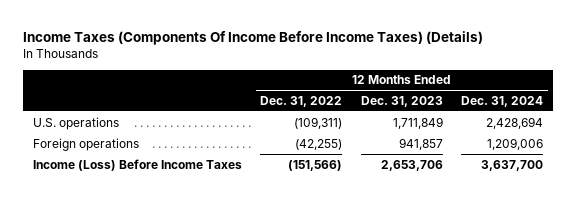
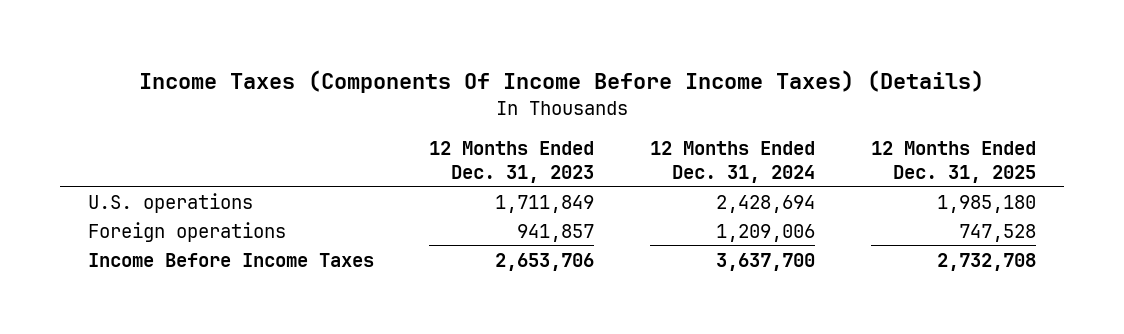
[260,95,343,107] Dec. 31, 2022 -> none
none -> [870,141,1036,183] 12 Months Ended Dec. 31, 2025
[32,158,242,171] Income (Loss) Before Income Taxes -> [87,252,374,267] Income Before Income Taxes

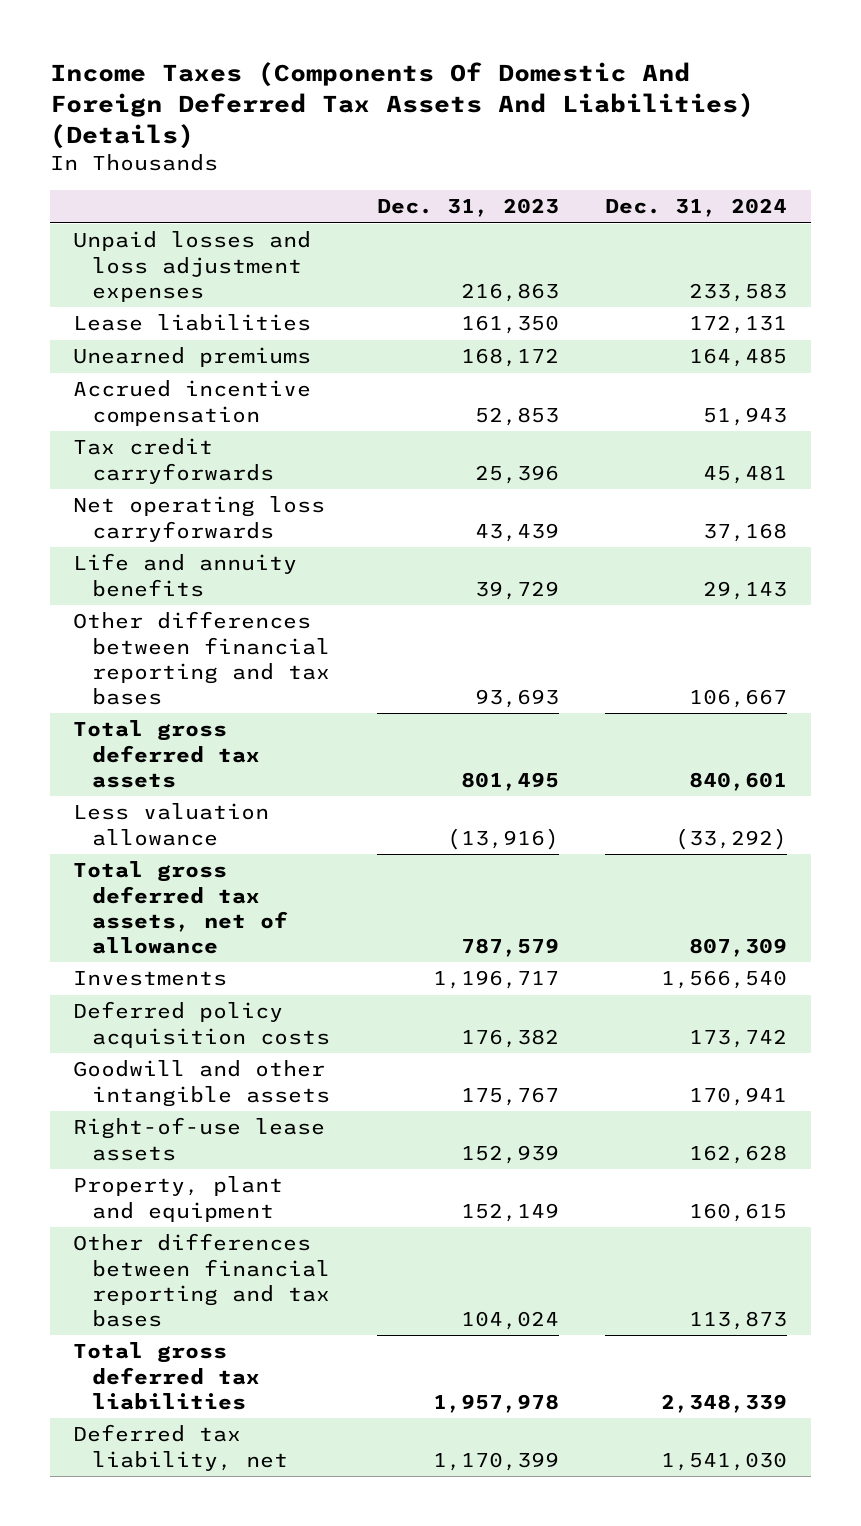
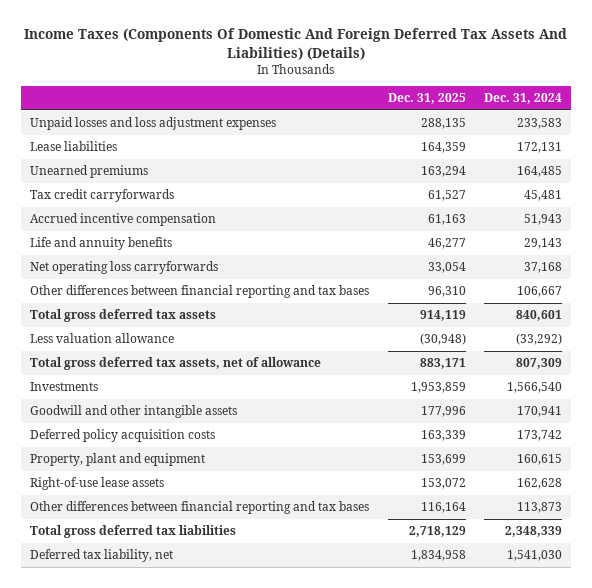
[376,198,559,218] Dec. 31, 2023 -> none
none -> [387,93,466,105] Dec. 31, 2025
[73,380,312,426] Accrued incentive compensation -> [30,213,217,227] Accrued incentive compensation
[73,496,326,542] Net operating loss carryforwards -> [30,261,219,275] Net operating loss carryforwards
[73,1001,331,1048] Deferred policy acquisition costs -> [30,429,216,443] Deferred policy acquisition costs
[73,1117,326,1161] Right-of-use lease assets -> [30,477,165,491] Right-of-use lease assets

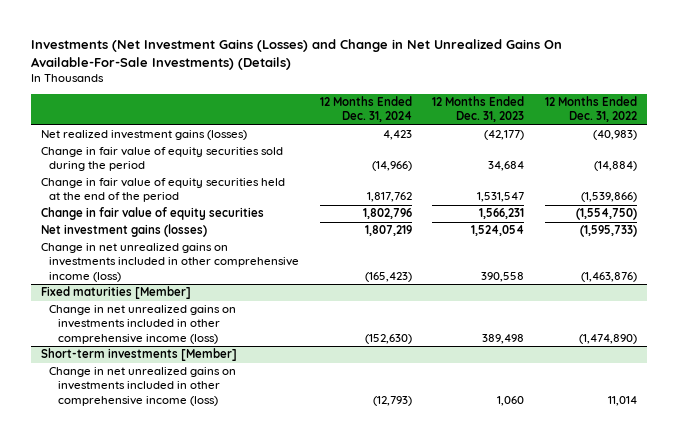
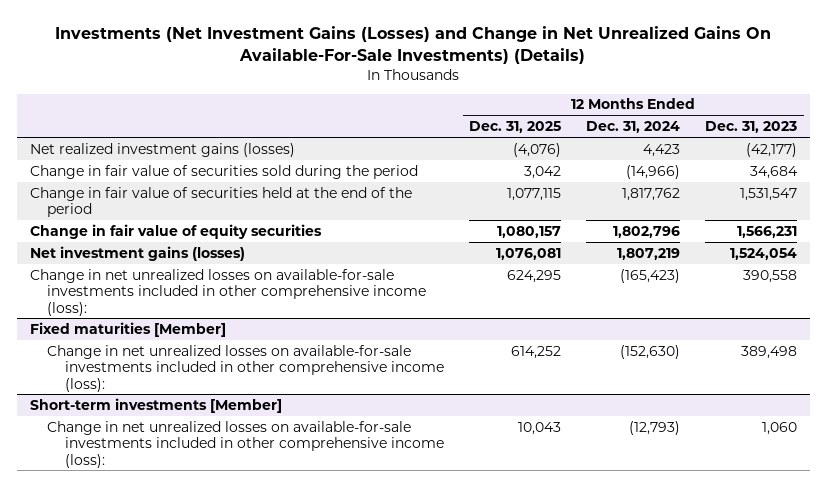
[544,96,637,123] 12 Months Ended Dec. 31, 2022 -> none
none -> [469,121,562,134] Dec. 31, 2025
[41,147,284,172] Change in fair value of equity securities sold during the period -> [29,164,418,179] Change in fair value of securities sold during the period
[41,178,286,203] Change in fair value of equity securities held at the end of the period -> [29,186,412,218] Change in fair value of securities held at the end of the period
[41,243,300,282] Change in net unrealized gains on investments included in other comprehensive income (loss) -> [29,268,427,316] Change in net unrealized losses on available-for-sale investments included in other comprehensive income (loss):
[49,305,237,344] Change in net unrealized gains on investments included in other comprehensive income (loss) -> [47,344,445,392] Change in net unrealized losses on available-for-sale investments included in other comprehensive income (loss):
[49,367,237,406] Change in net unrealized gains on investments included in other comprehensive income (loss) -> [47,420,445,468] Change in net unrealized losses on available-for-sale investments included in other comprehensive income (loss):

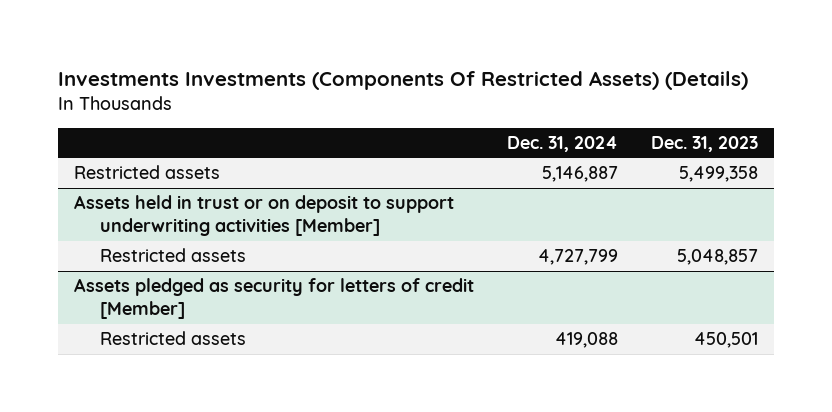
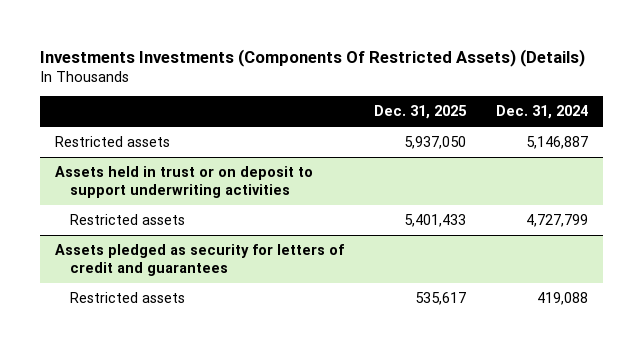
[650,135,758,152] Dec. 31, 2023 -> none
none -> [374,105,468,120] Dec. 31, 2025
[74,195,455,237] Assets held in trust or on deposit to support underwriting activities [Member] -> [55,166,314,199] Assets held in trust or on deposit to support underwriting activities
[74,278,475,320] Assets pledged as security for letters of credit [Member] -> [55,244,345,277] Assets pledged as security for letters of credit and guarantees

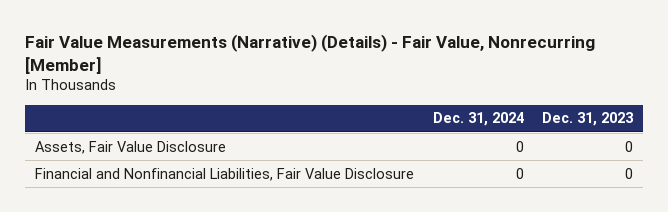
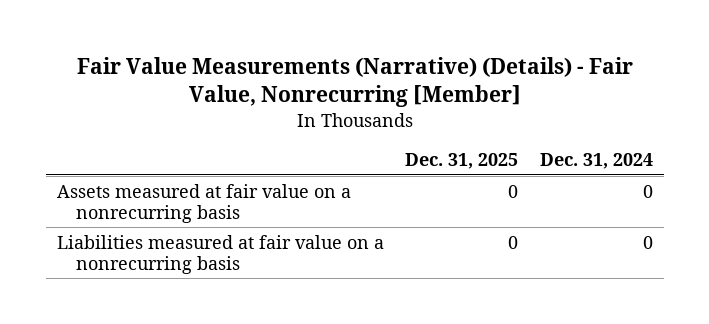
[542,112,635,127] Dec. 31, 2023 -> none
none -> [405,153,519,170] Dec. 31, 2025
[34,140,226,154] Assets, Fair Value Disclosure -> [56,183,351,223] Assets measured at fair value on a nonrecurring basis
[34,167,414,181] Financial and Nonfinancial Liabilities, Fair Value Disclosure -> [56,234,384,274] Liabilities measured at fair value on a nonrecurring basis

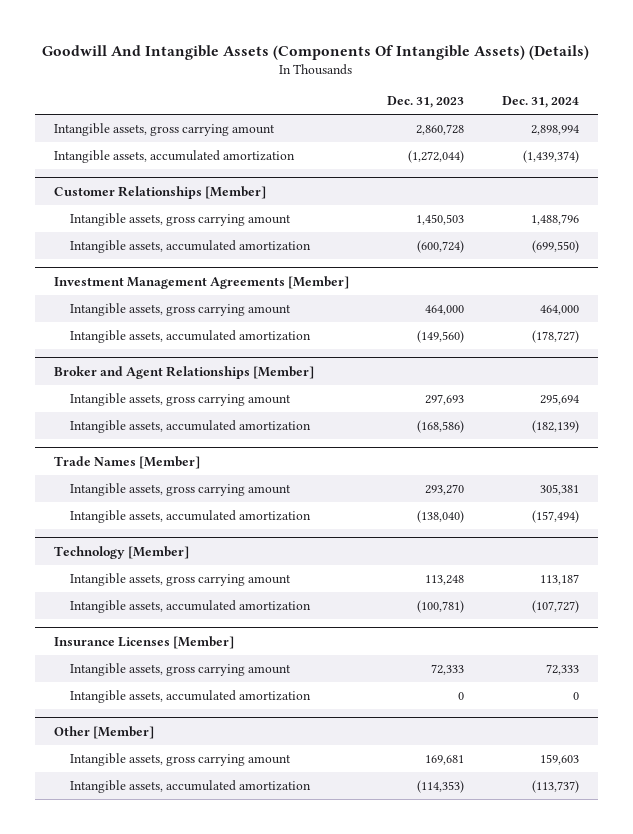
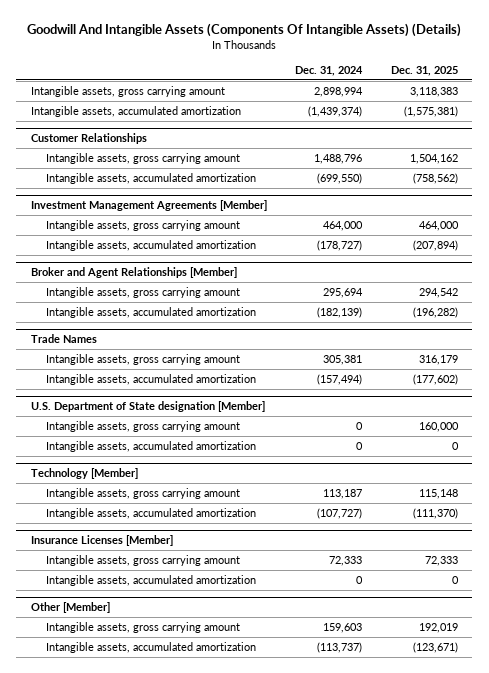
[386,96,464,109] Dec. 31, 2023 -> none
none -> [390,65,458,76] Dec. 31, 2025
[53,185,266,199] Customer Relationships [Member] -> [30,133,147,145] Customer Relationships
[53,455,200,469] Trade Names [Member] -> [30,334,97,344] Trade Names
none -> [30,401,265,413] U.S. Department of State designation [Member]
none -> [45,420,240,432] Intangible assets, gross carrying amount
none -> [45,440,256,452] Intangible assets, accumulated amortization

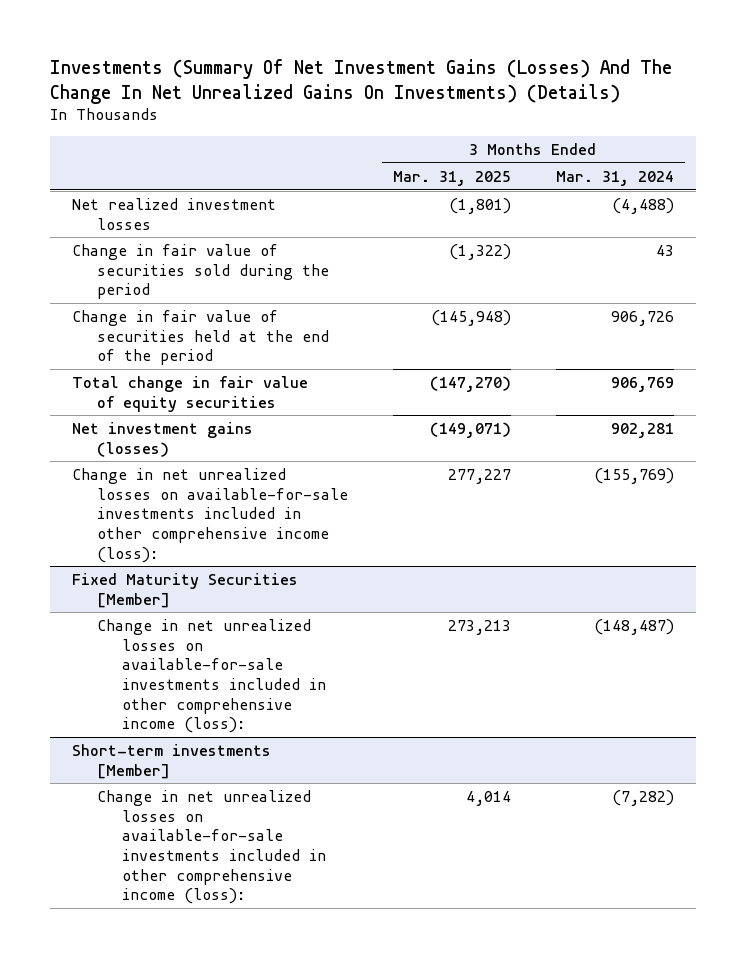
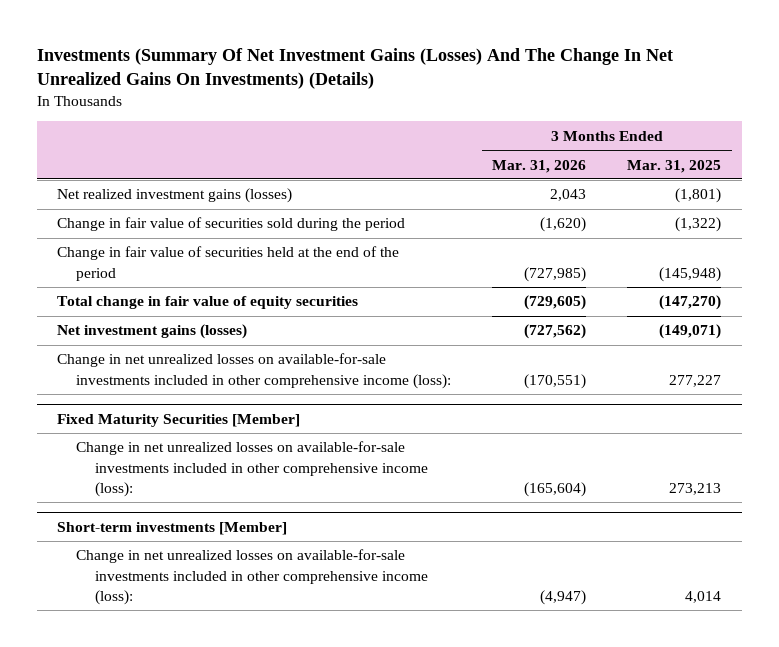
[555,170,674,186] Mar. 31, 2024 -> none
none -> [492,159,587,173] Mar. 31, 2026
[72,197,277,230] Net realized investment losses -> [57,188,293,204] Net realized investment gains (losses)

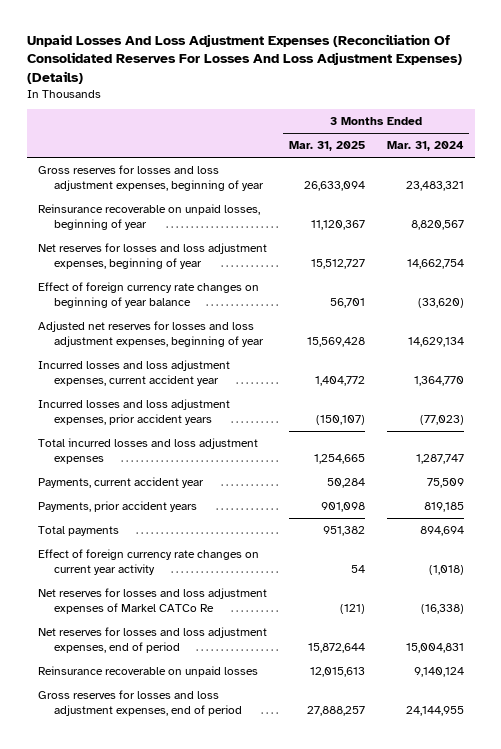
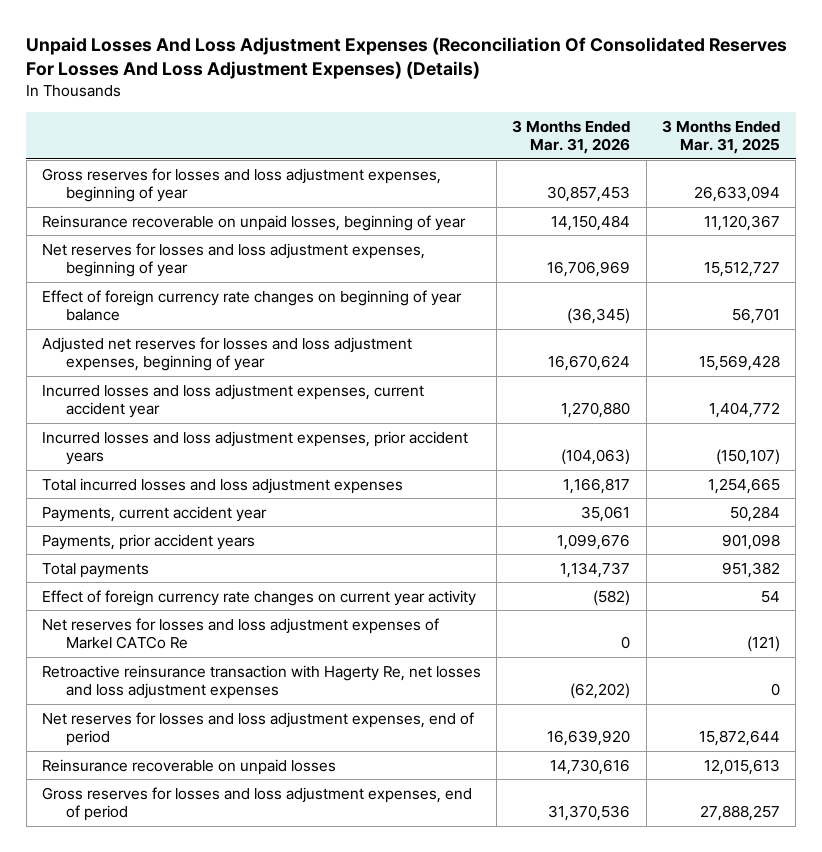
[386,141,464,152] Mar. 31, 2024 -> none
none -> [512,119,631,155] 3 Months Ended Mar. 31, 2026
none -> [41,664,481,700] Retroactive reinsurance transaction with Hagerty Re, net losses and loss adjustment expenses

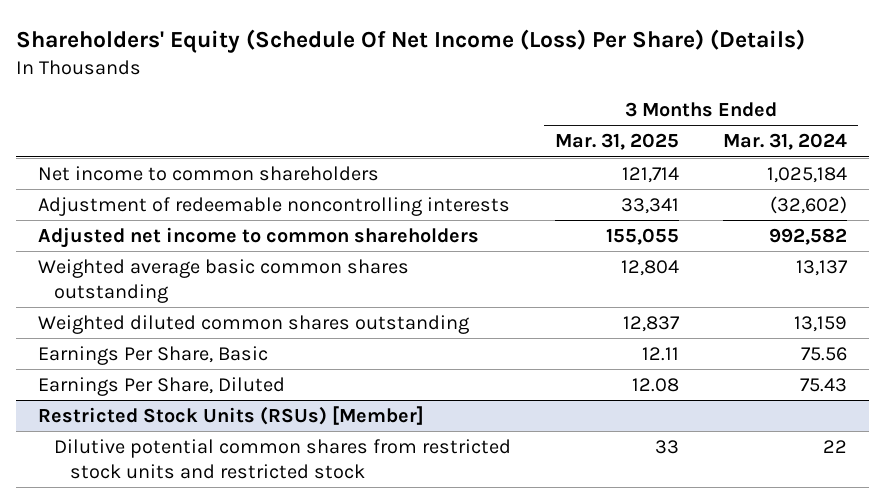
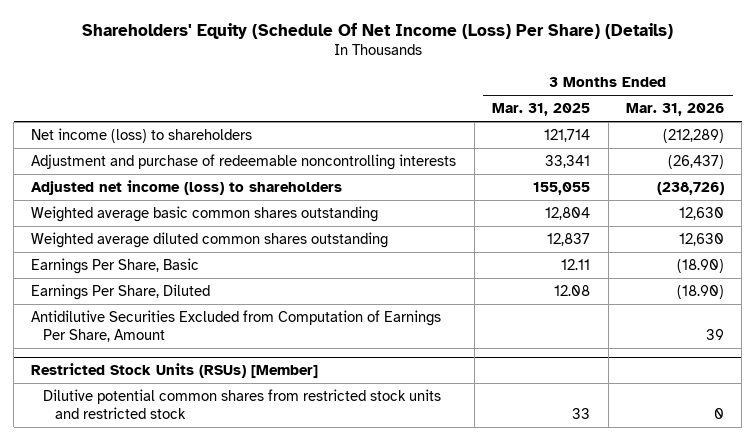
[723,133,848,151] Mar. 31, 2024 -> none
none -> [625,103,724,117] Mar. 31, 2026
[38,166,380,182] Net income to common shareholders -> [31,127,253,143] Net income (loss) to shareholders
[38,197,511,217] Adjustment of redeemable noncontrolling interests -> [31,153,457,170] Adjustment and purchase of redeemable noncontrolling interests
[38,227,480,249] Adjusted net income to common shareholders -> [31,179,343,195] Adjusted net income (loss) to shareholders
[38,315,470,335] Weighted diluted common shares outstanding -> [31,231,389,248] Weighted average diluted common shares outstanding
none -> [31,309,442,343] Antidilutive Securities Excluded from Computation of Earnings Per Share, Amount

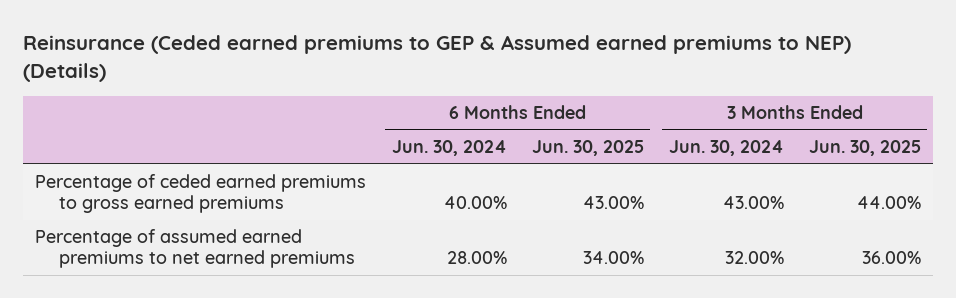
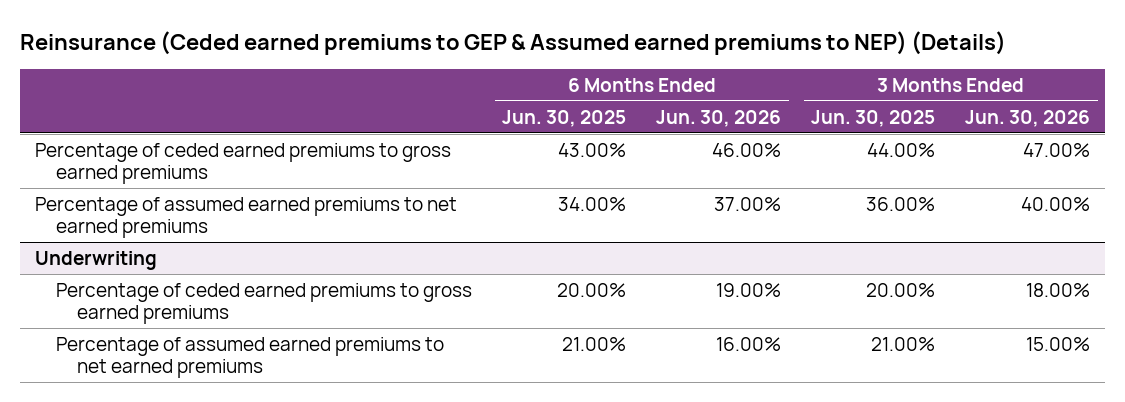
[391,140,507,157] Jun. 30, 2024 -> none
[668,140,784,157] Jun. 30, 2024 -> none
none -> [656,109,782,127] Jun. 30, 2026
none -> [965,109,1091,127] Jun. 30, 2026
none -> [35,250,158,270] Underwriting
none -> [56,282,473,324] Percentage of ceded earned premiums to gross earned premiums
none -> [56,336,445,378] Percentage of assumed earned premiums to net earned premiums

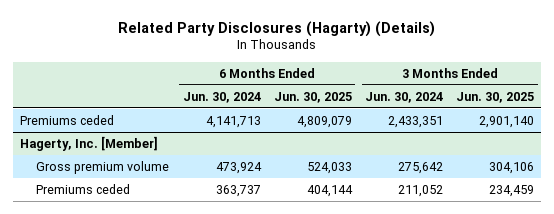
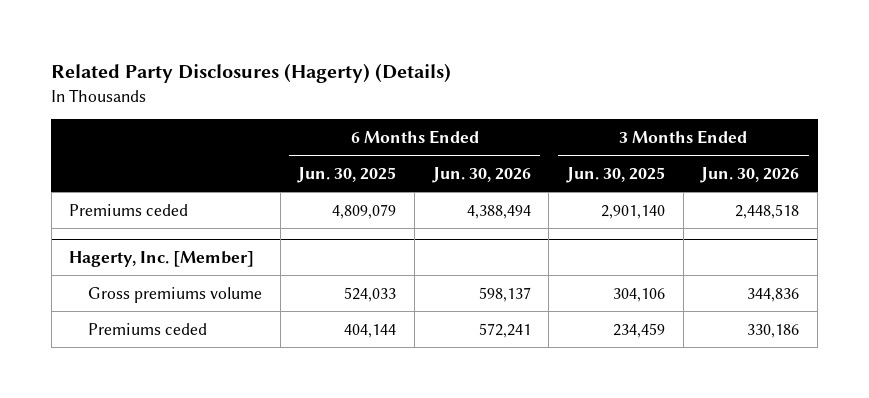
[118,20,436,37] Related Party Disclosures (Hagarty) (Details) -> [51,63,452,84] Related Party Disclosures (Hagerty) (Details)
[182,91,261,103] Jun. 30, 2024 -> none
[365,91,444,103] Jun. 30, 2024 -> none
none -> [431,167,531,184] Jun. 30, 2026
none -> [700,167,800,184] Jun. 30, 2026
[36,160,170,174] Gross premium volume -> [87,286,262,303] Gross premiums volume

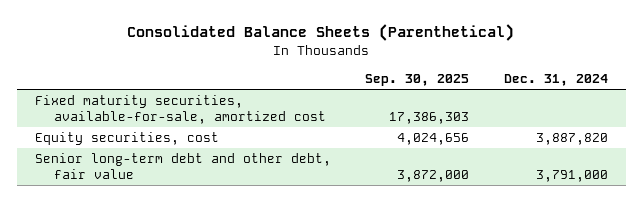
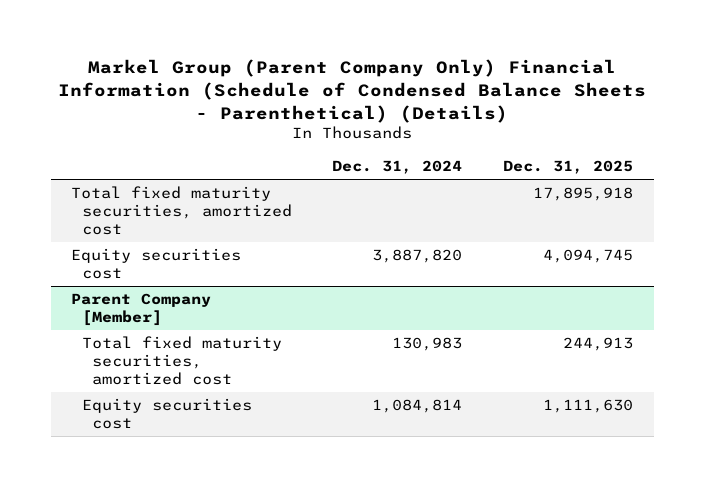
[127,24,515,42] Consolidated Balance Sheets (Parenthetical) -> [58,59,647,123] Markel Group (Parent Company Only) Financial Information (Schedule of Condensed Balance Sheets - Parenthetical) (Details)
[365,74,470,87] Sep. 30, 2025 -> none
none -> [503,160,634,175] Dec. 31, 2025
[34,153,331,180] Senior long-term debt and other debt, fair value -> none
[34,95,326,125] Fixed maturity securities, available-for-sale, amortized cost -> [71,186,292,236] Total fixed maturity securities, amortized cost
[34,132,219,146] Equity securities, cost -> [71,248,242,280] Equity securities cost
none -> [71,293,212,327] Parent Company [Member]
none -> [81,336,282,386] Total fixed maturity securities, amortized cost
none -> [81,398,252,430] Equity securities cost

